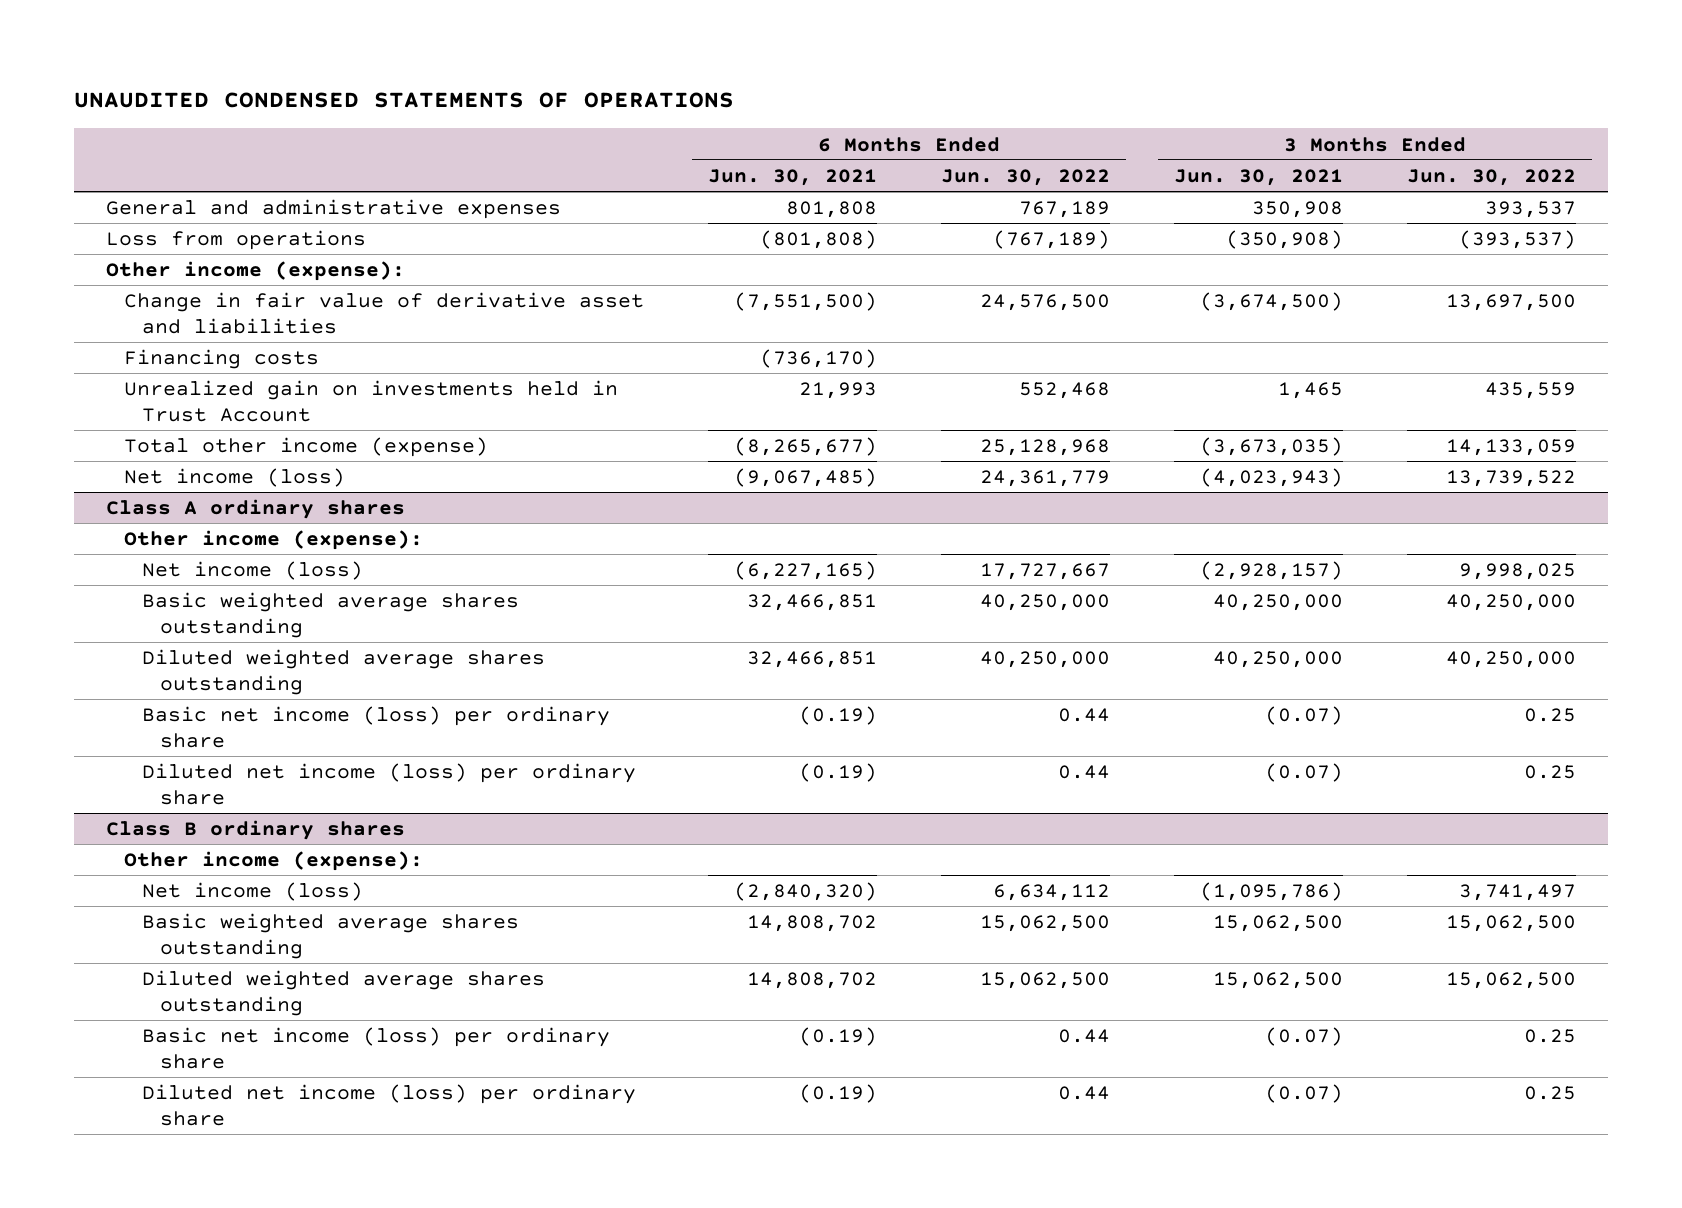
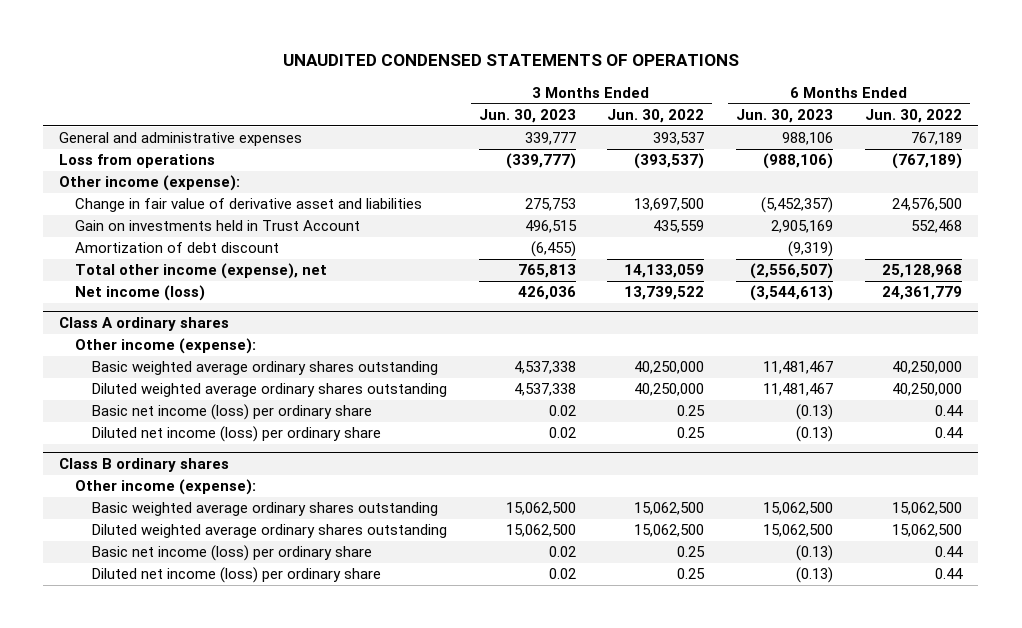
[707,168,877,186] Jun. 30, 2021 -> none
[1173,168,1343,186] Jun. 30, 2021 -> none
none -> [478,108,576,123] Jun. 30, 2023
none -> [736,108,834,123] Jun. 30, 2023
[123,349,319,370] Financing costs -> none
[123,380,618,422] Unrealized gain on investments held in Trust Account -> [75,220,361,232] Gain on investments held in Trust Account
none -> [75,242,280,254] Amortization of debt discount
[123,437,488,458] Total other income (expense) -> [75,263,328,280] Total other income (expense), net
[141,561,363,581] Net income (loss) -> none
[141,592,519,638] Basic weighted average shares outstanding -> [91,361,438,376] Basic weighted average ordinary shares outstanding
[141,649,545,695] Diluted weighted average shares outstanding -> [91,383,447,398] Diluted weighted average ordinary shares outstanding
[141,882,363,902] Net income (loss) -> none
[141,913,519,959] Basic weighted average shares outstanding -> [91,502,438,517] Basic weighted average ordinary shares outstanding
[141,970,545,1016] Diluted weighted average shares outstanding -> [91,524,447,539] Diluted weighted average ordinary shares outstanding

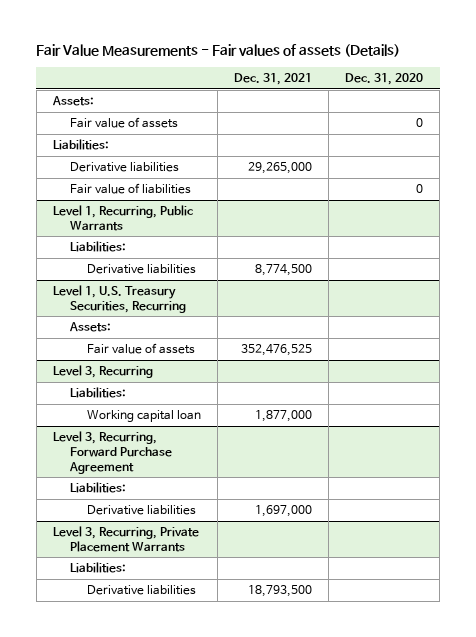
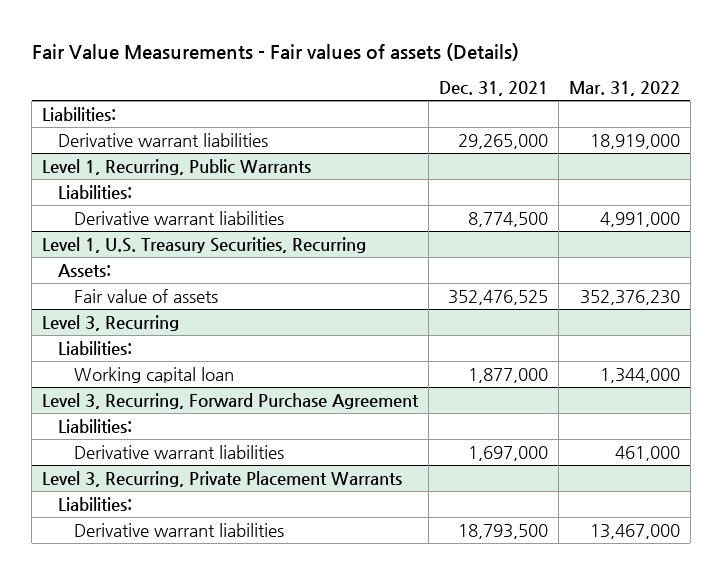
[345,73,424,86] Dec. 31, 2020 -> none
none -> [568,80,680,96] Mar. 31, 2022
[52,96,95,107] Assets: -> none
[69,117,178,129] Fair value of assets -> none
[69,183,191,195] Fair value of liabilities -> none
[69,162,179,173] Derivative liabilities -> [58,132,269,147] Derivative warrant liabilities
[86,264,196,275] Derivative liabilities -> [73,210,284,225] Derivative warrant liabilities
[86,505,196,516] Derivative liabilities -> [73,444,284,459] Derivative warrant liabilities
[86,585,196,596] Derivative liabilities -> [73,522,284,537] Derivative warrant liabilities

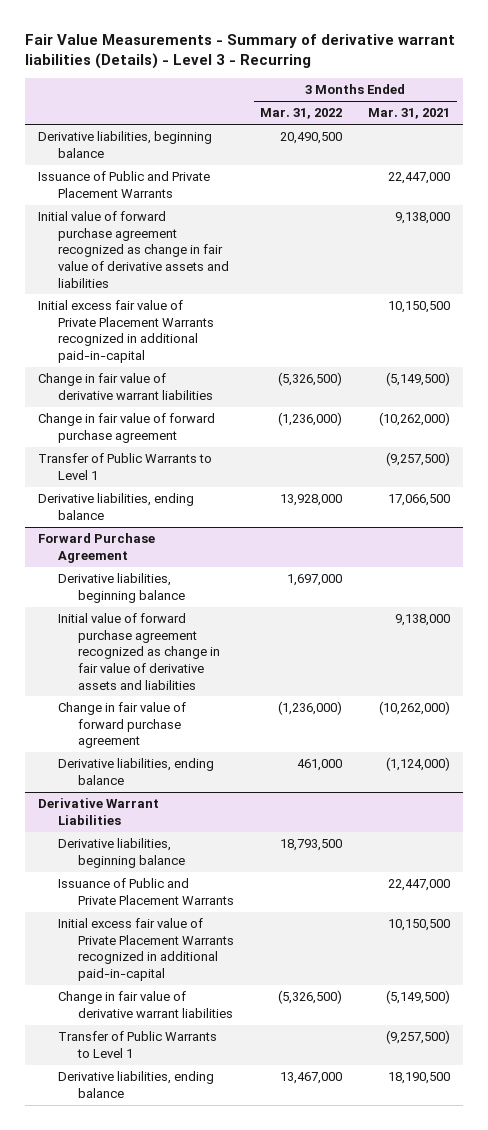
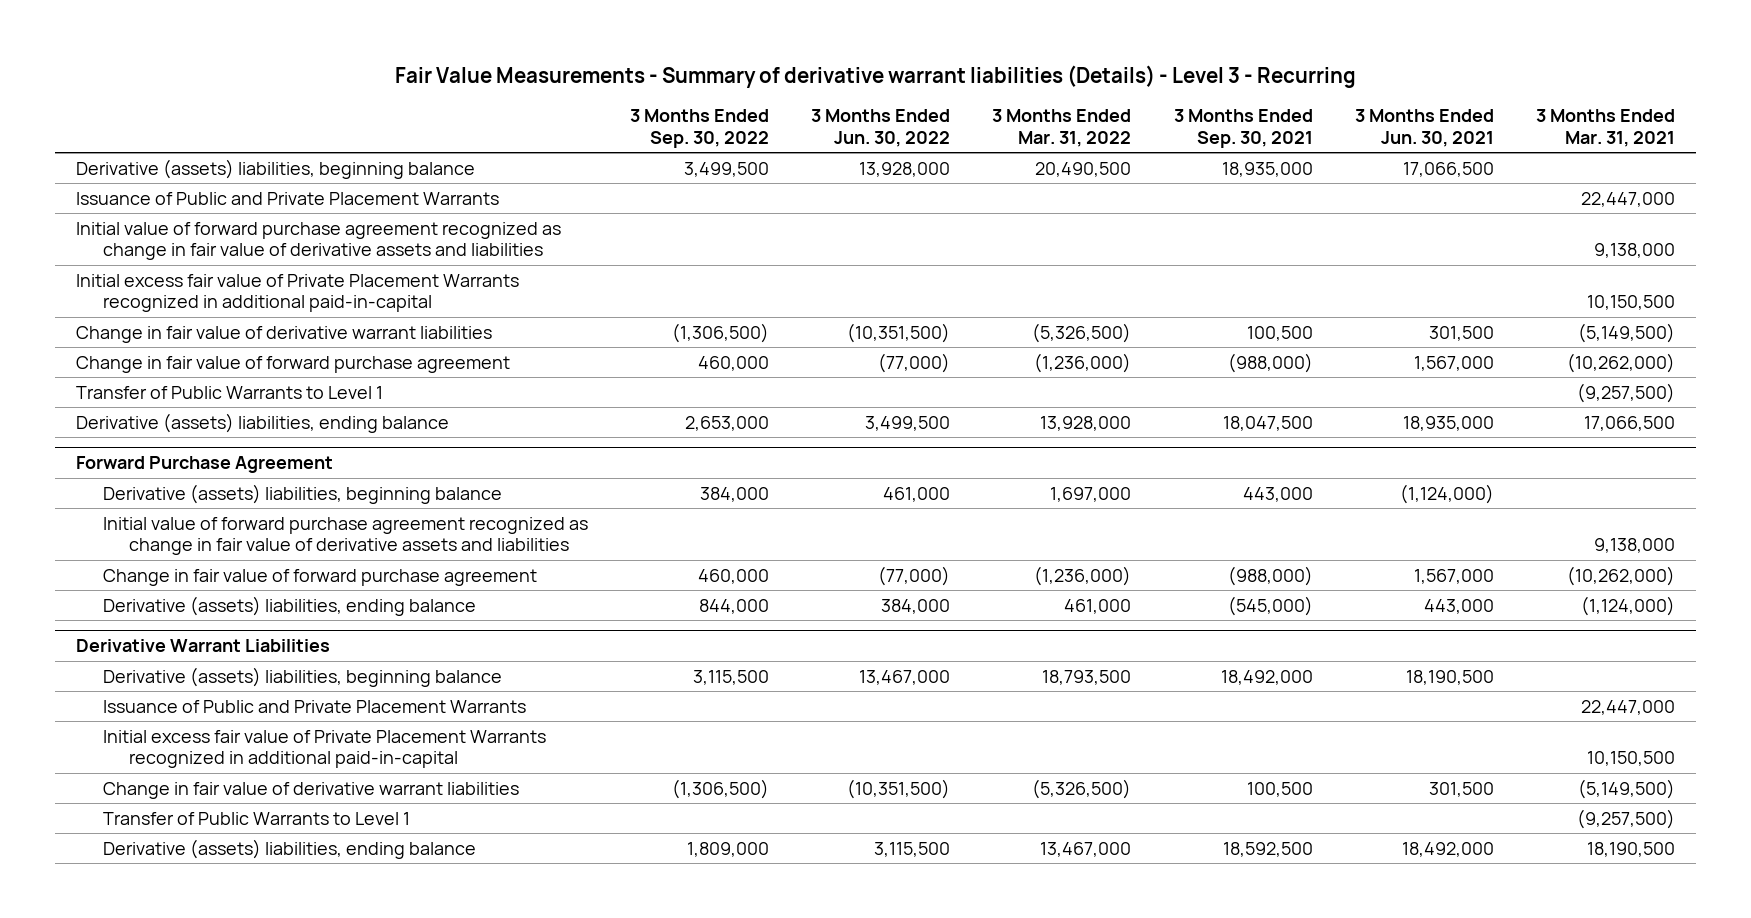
none -> [630,109,770,148] 3 Months Ended Sep. 30, 2022
none -> [811,109,951,147] 3 Months Ended Jun. 30, 2022
none -> [1173,109,1313,148] 3 Months Ended Sep. 30, 2021
none -> [1354,109,1494,147] 3 Months Ended Jun. 30, 2021
[37,131,212,158] Derivative liabilities, beginning balance -> [76,158,476,179] Derivative (assets) liabilities, beginning balance
[37,493,194,520] Derivative liabilities, ending balance -> [76,412,450,433] Derivative (assets) liabilities, ending balance
[57,573,185,603] Derivative liabilities, beginning balance -> [102,483,502,504] Derivative (assets) liabilities, beginning balance
[57,758,214,785] Derivative liabilities, ending balance -> [102,595,476,616] Derivative (assets) liabilities, ending balance
[57,838,185,868] Derivative liabilities, beginning balance -> [102,666,502,687] Derivative (assets) liabilities, beginning balance
[57,1071,214,1098] Derivative liabilities, ending balance -> [102,838,476,859] Derivative (assets) liabilities, ending balance

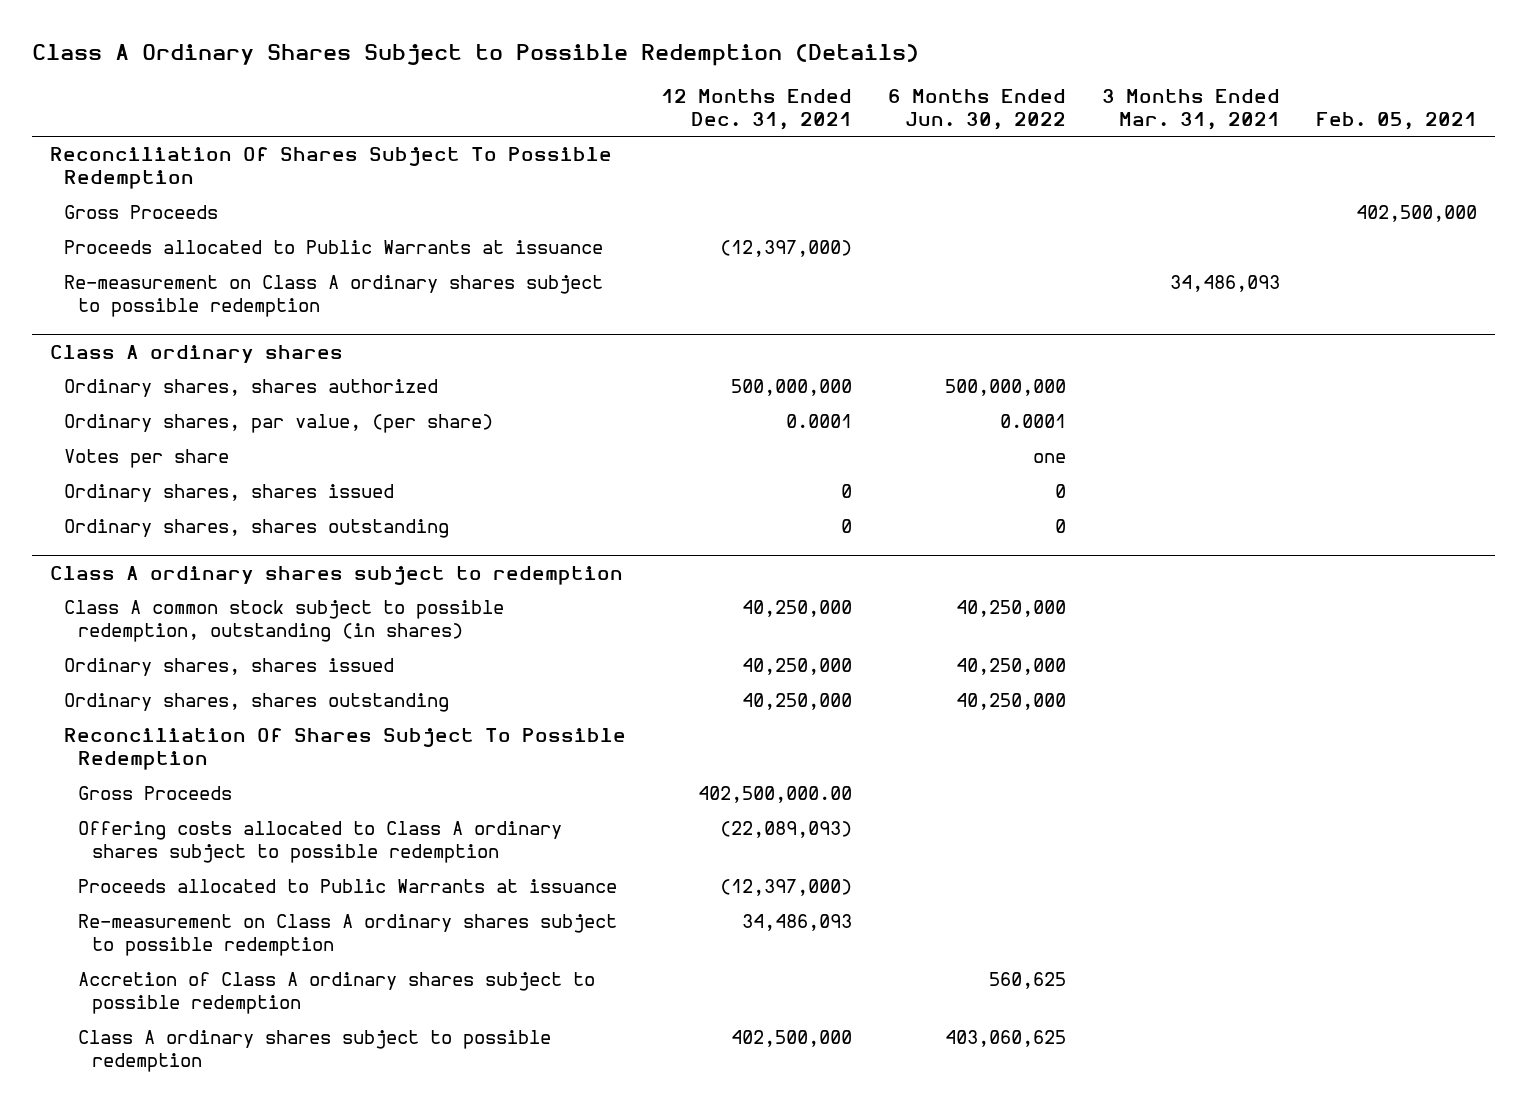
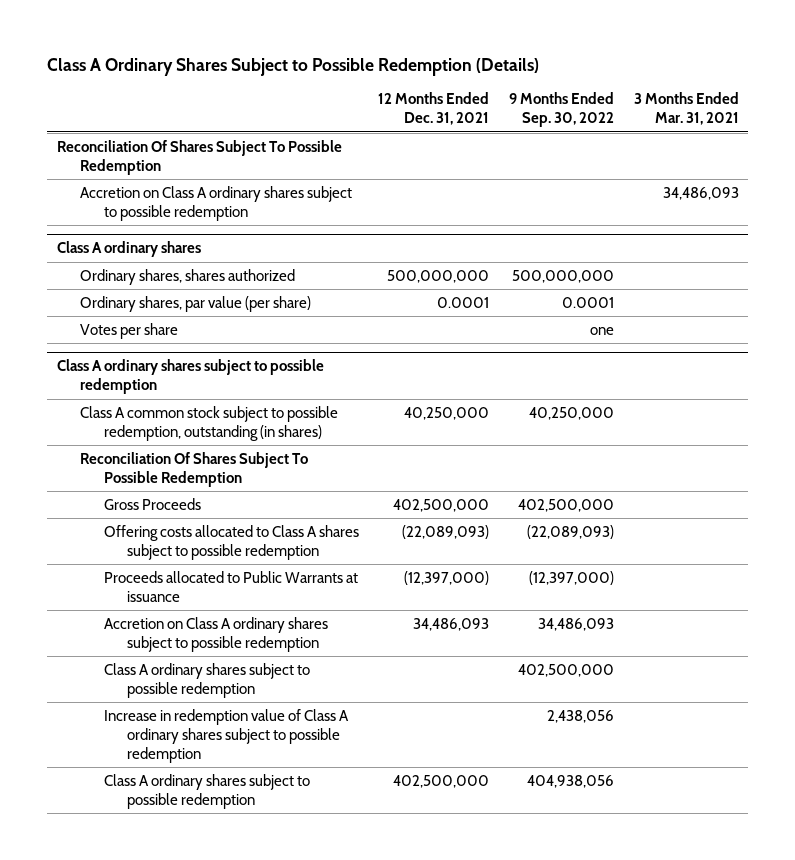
[888,88,1067,130] 6 Months Ended Jun. 30, 2022 -> none
[1315,111,1477,130] Feb. 05, 2021 -> none
none -> [508,92,614,128] 9 Months Ended Sep. 30, 2022
[63,205,218,220] Gross Proceeds -> none
[63,240,603,255] Proceeds allocated to Public Warrants at issuance -> none
[63,275,603,318] Re-measurement on Class A ordinary shares subject to possible redemption -> [80,185,353,221] Accretion on Class A ordinary shares subject to possible redemption
[63,414,493,434] Ordinary shares, par value, (per share) -> [80,295,312,312] Ordinary shares, par value (per share)
[63,484,394,503] Ordinary shares, shares issued -> none
[63,519,449,539] Ordinary shares, shares outstanding -> none
[49,565,623,585] Class A ordinary shares subject to redemption -> [56,359,324,395] Class A ordinary shares subject to possible redemption
[63,658,394,677] Ordinary shares, shares issued -> none
[63,693,449,713] Ordinary shares, shares outstanding -> none
[698,786,853,804] 402,500,000.00 -> [393,498,490,512] 402,500,000
[77,821,562,864] Offering costs allocated to Class A ordinary shares subject to possible redemption -> [103,524,359,560] Offering costs allocated to Class A shares subject to possible redemption
[77,914,617,957] Re-measurement on Class A ordinary shares subject to possible redemption -> [103,616,328,652] Accretion on Class A ordinary shares subject to possible redemption
none -> [103,662,310,698] Class A ordinary shares subject to possible redemption
[77,972,595,1015] Accretion of Class A ordinary shares subject to possible redemption -> [103,708,349,763] Increase in redemption value of Class A ordinary shares subject to possible redemption

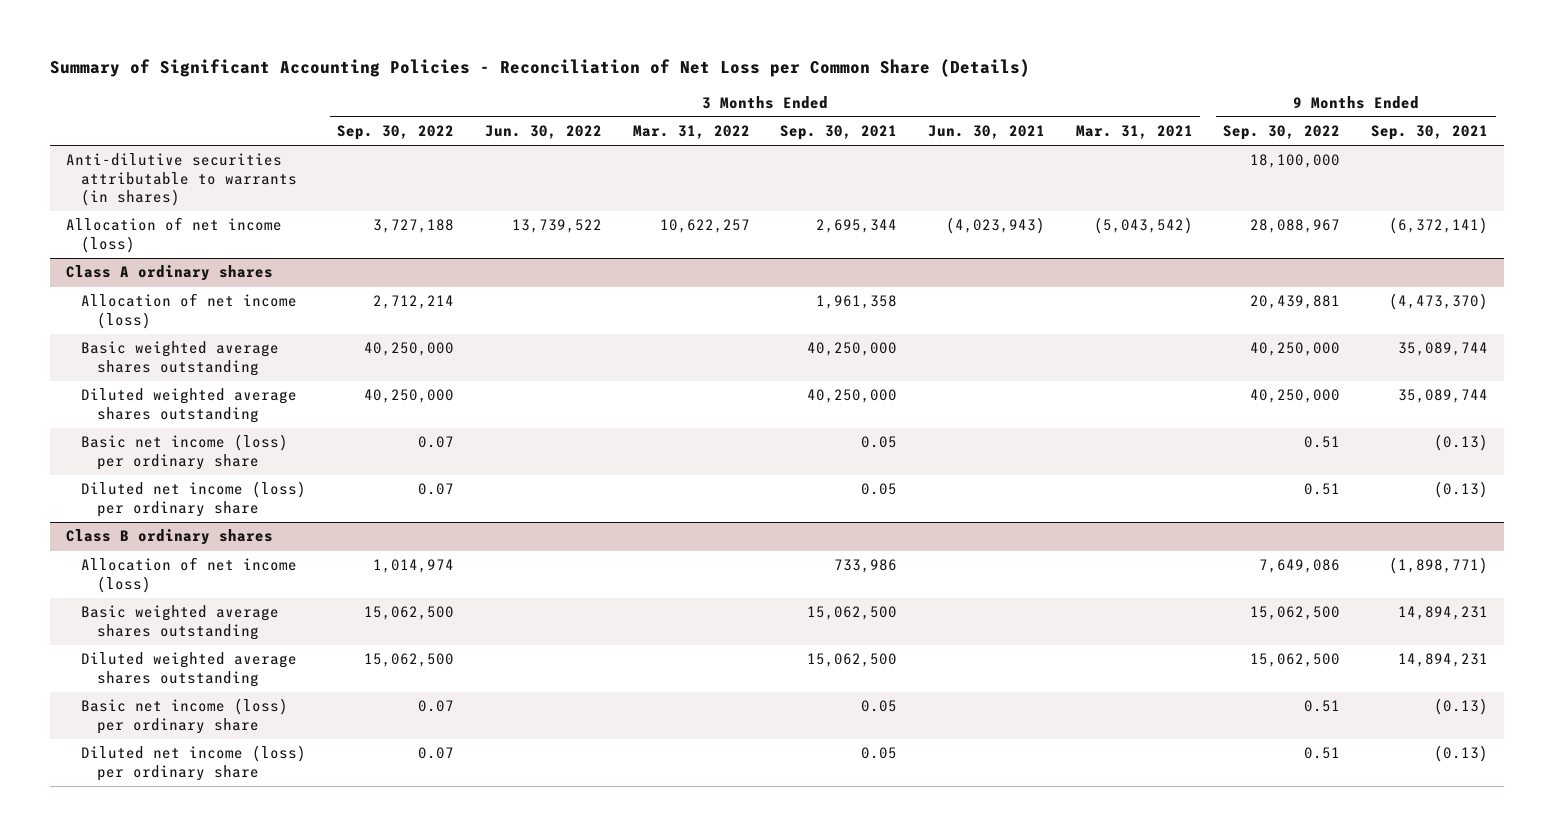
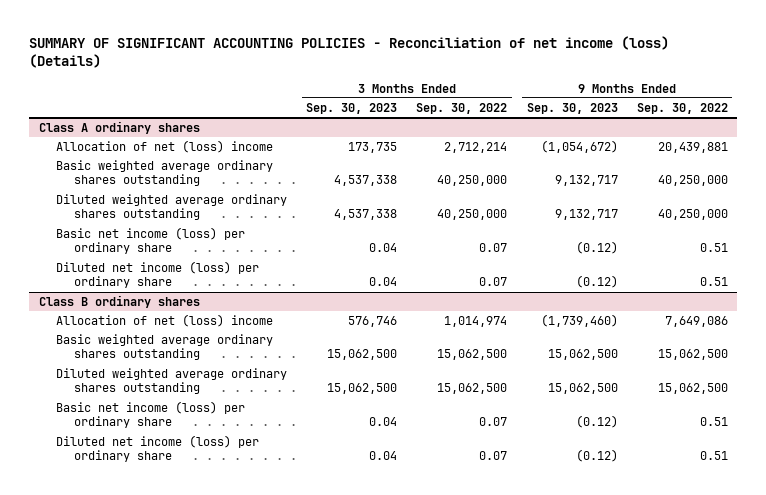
[50,59,1031,78] Summary of Significant Accounting Policies - Reconciliation of Net Loss per Common Share (Details) -> [28,35,669,69] SUMMARY OF SIGNIFICANT ACCOUNTING POLICIES - Reconciliation of net income (loss) (Details)
[484,125,602,140] Jun. 30, 2022 -> none
[632,125,750,140] Mar. 31, 2022 -> none
[780,125,898,141] Sep. 30, 2021 -> none
[928,125,1046,140] Jun. 30, 2021 -> none
[1075,125,1193,140] Mar. 31, 2021 -> none
[1371,125,1489,141] Sep. 30, 2021 -> none
none -> [306,103,398,115] Sep. 30, 2023
none -> [526,103,618,115] Sep. 30, 2023
[65,153,298,207] Anti-dilutive securities attributable to warrants (in shares) -> none
[65,217,282,253] Allocation of net income (loss) -> none
[81,293,298,329] Allocation of net income (loss) -> [56,140,274,154] Allocation of net (loss) income
[81,341,280,376] Basic weighted average shares outstanding -> [56,160,274,187] Basic weighted average ordinary shares outstanding
[81,388,298,423] Diluted weighted average shares outstanding -> [56,194,288,221] Diluted weighted average ordinary shares outstanding
[81,557,298,593] Allocation of net income (loss) -> [56,314,274,328] Allocation of net (loss) income
[81,605,280,640] Basic weighted average shares outstanding -> [56,334,274,361] Basic weighted average ordinary shares outstanding
[81,652,298,687] Diluted weighted average shares outstanding -> [56,368,288,395] Diluted weighted average ordinary shares outstanding

